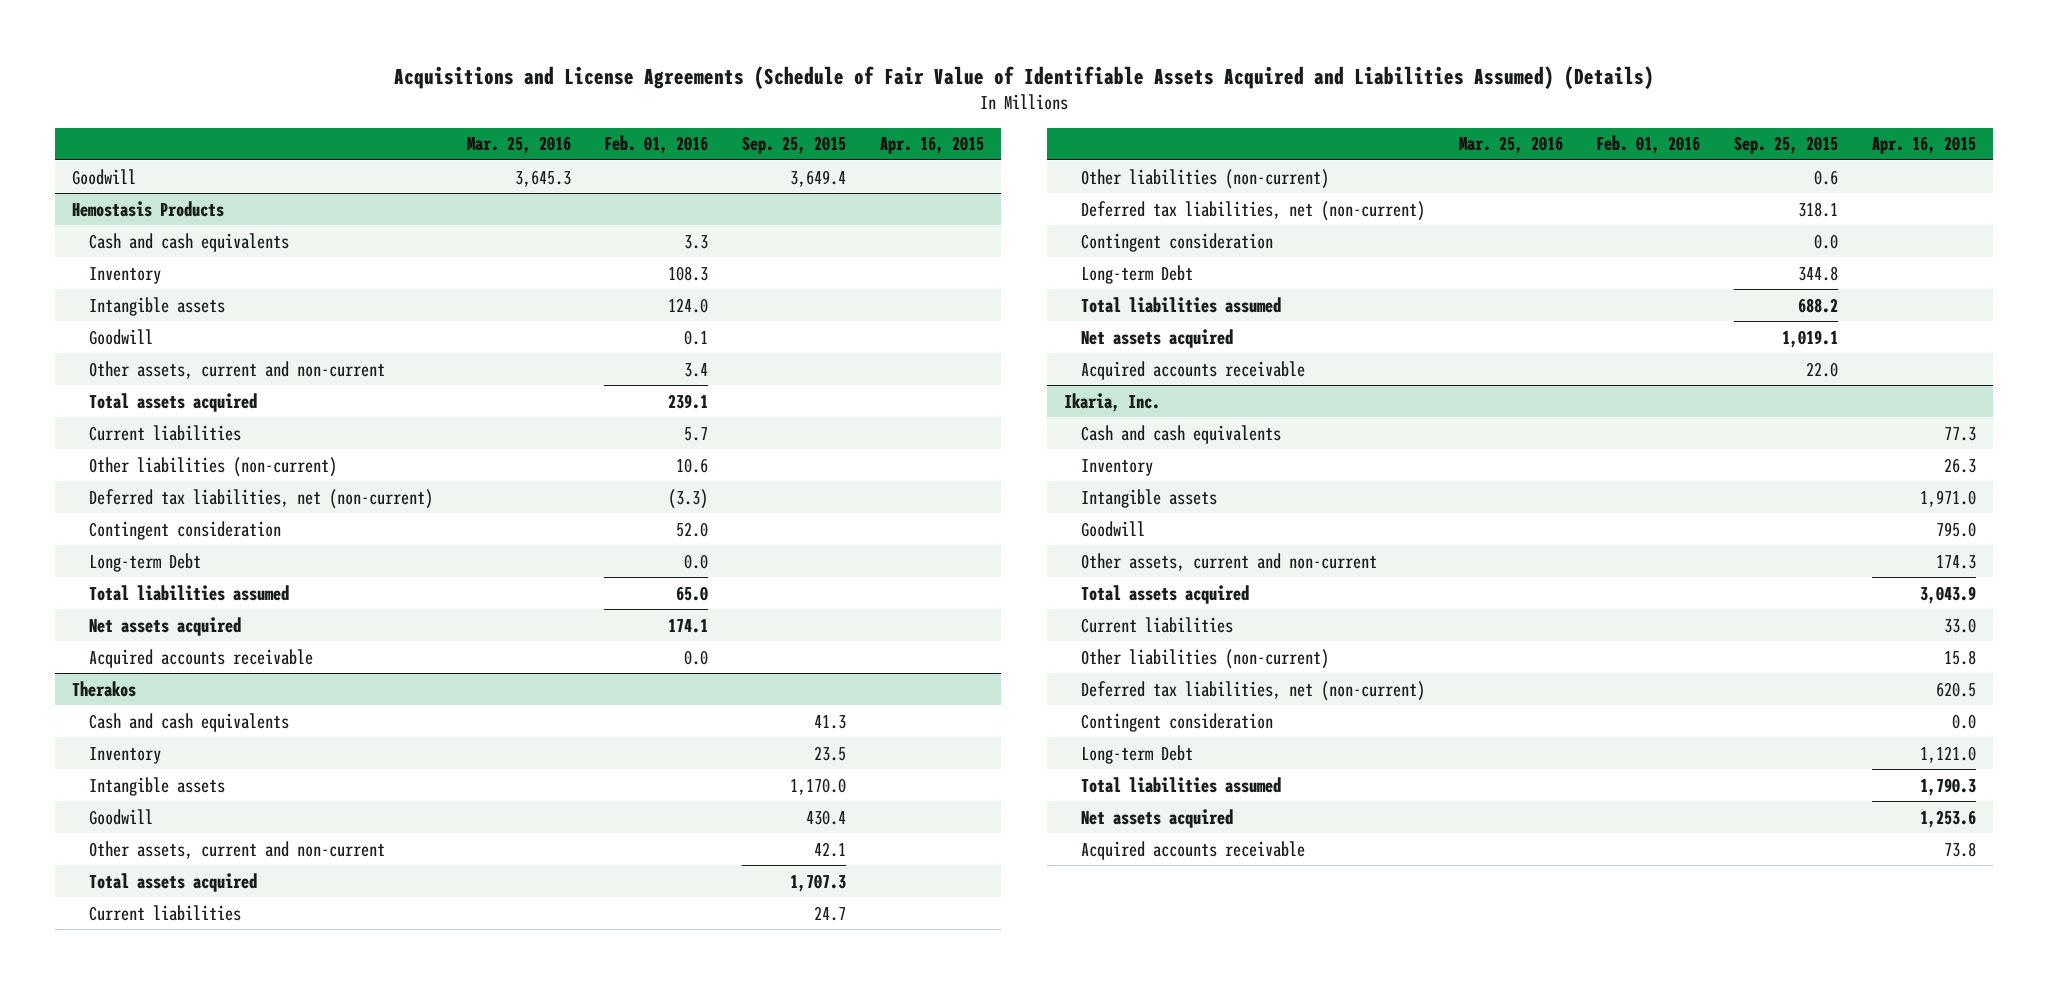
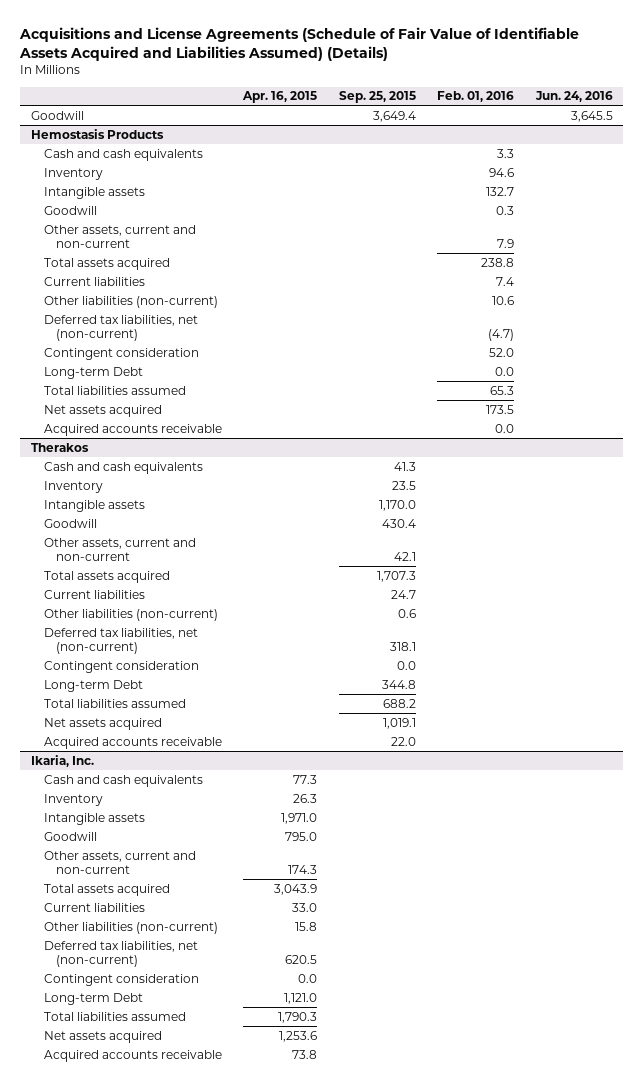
[466,136,571,155] Mar. 25, 2016 -> none
none -> [534,91,613,103] Jun. 24, 2016
[668,265,709,281] 108.3 -> [489,167,515,177] 94.6
[668,297,709,313] 124.0 -> [486,186,515,196] 132.7
[684,329,709,345] 0.1 -> [496,205,515,215] 0.3
[684,362,709,377] 3.4 -> [497,238,515,248] 7.9
[668,393,709,409] 239.1 -> [481,257,515,267] 238.8
[684,426,709,441] 5.7 -> [496,276,515,286] 7.4
[668,488,709,509] (3.3) -> [488,328,515,341] (4.7)
[676,585,709,601] 65.0 -> [490,385,515,395] 65.3
[668,618,709,633] 174.1 -> [486,404,515,414] 173.5

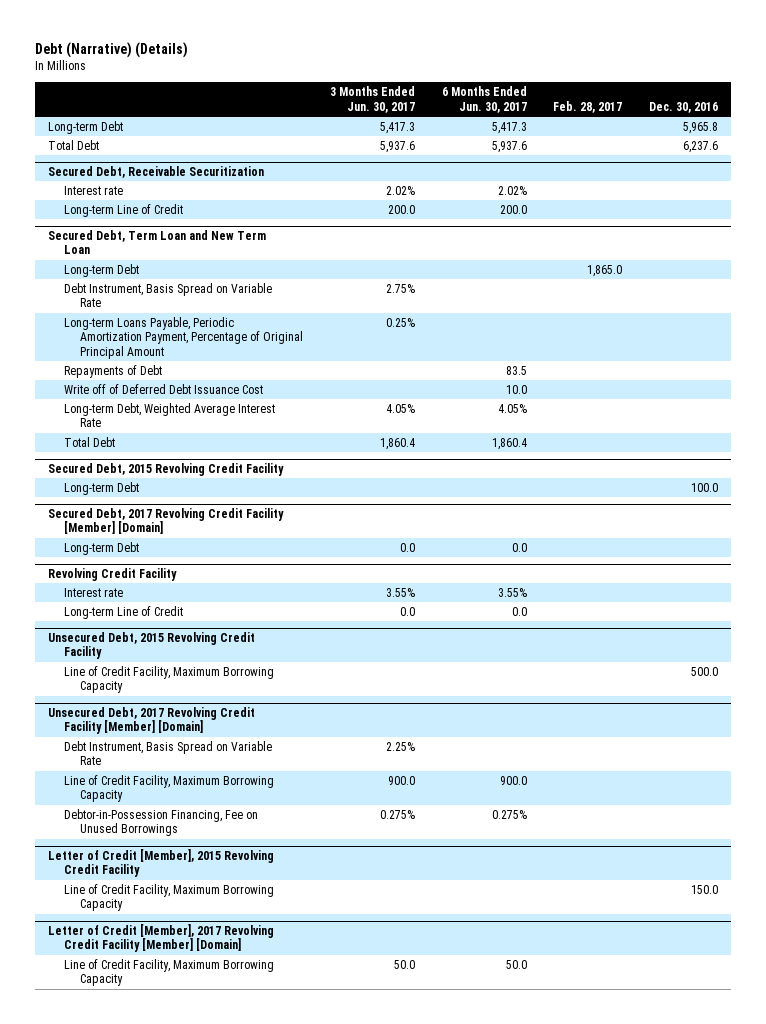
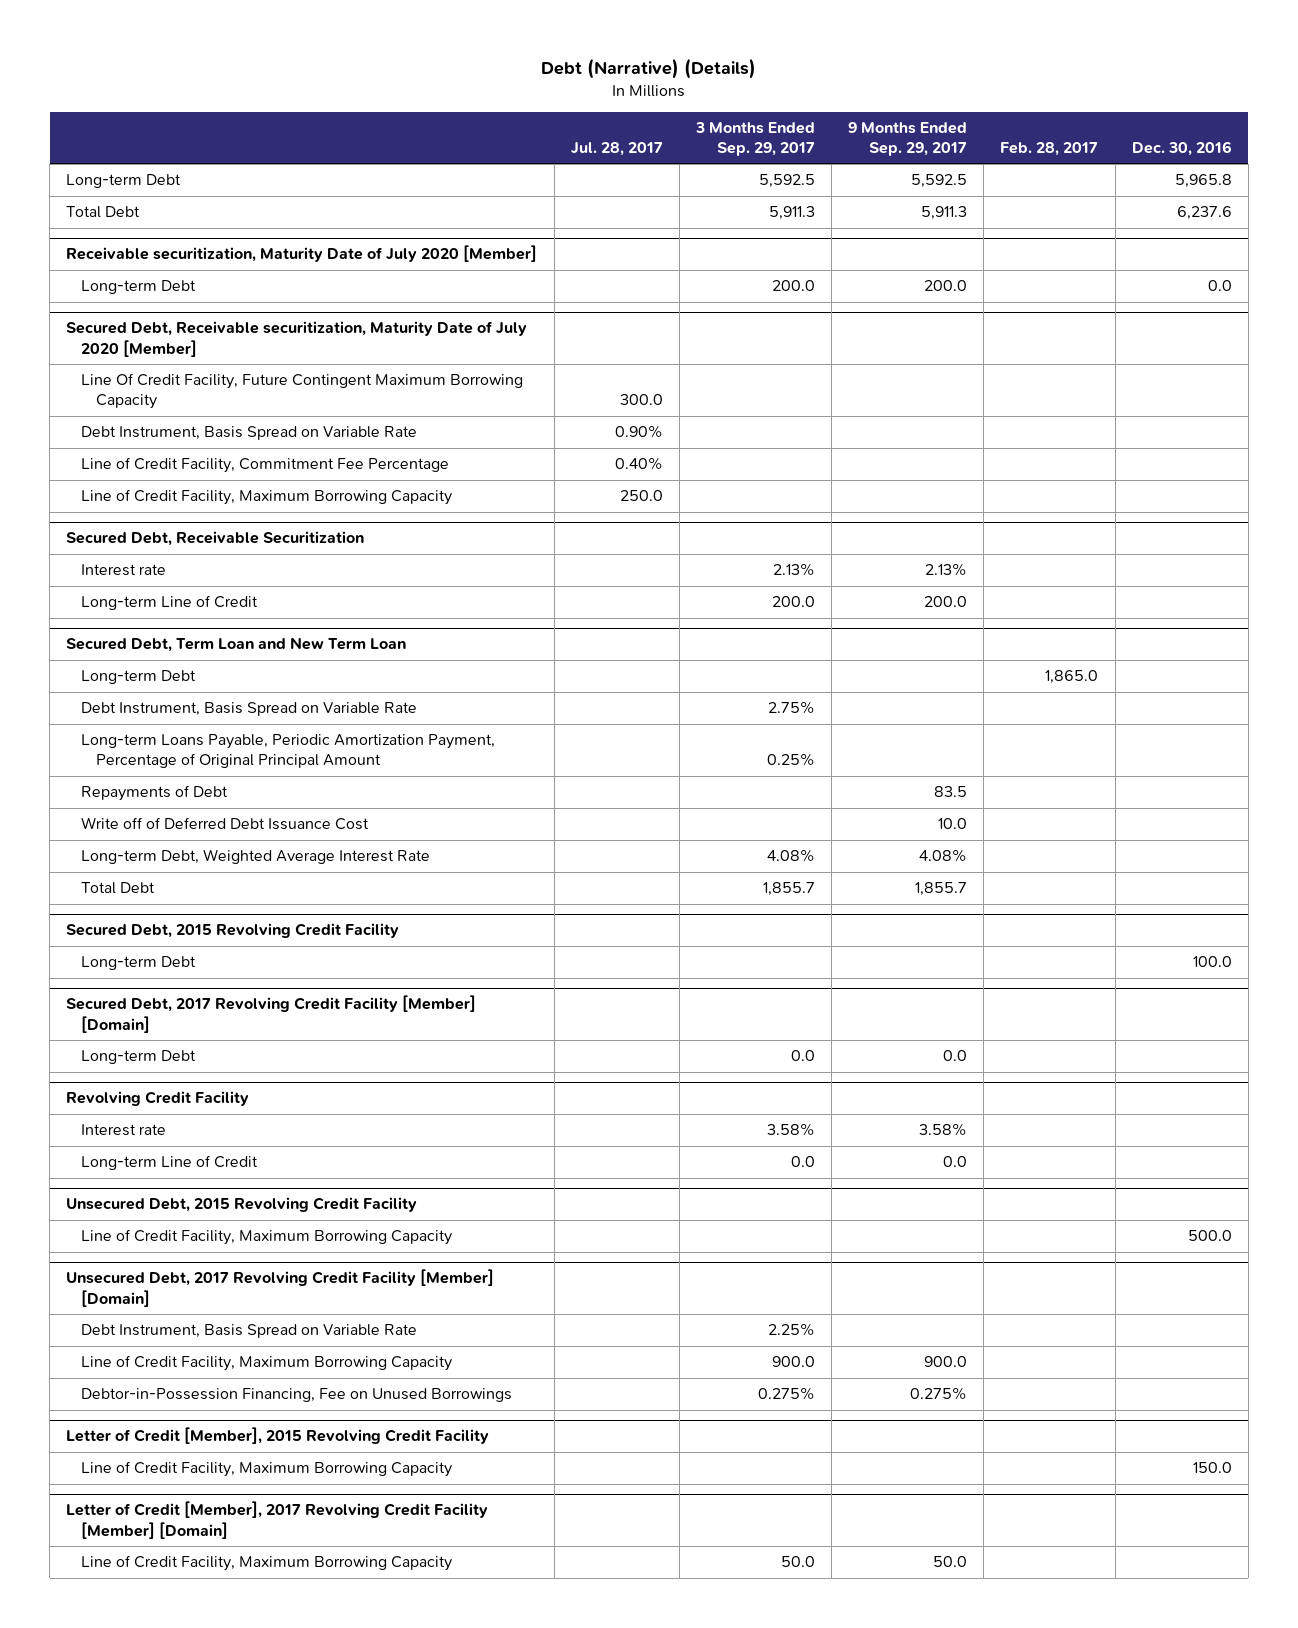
[330,86,416,113] 3 Months Ended Jun. 30, 2017 -> none
[441,86,527,113] 6 Months Ended Jun. 30, 2017 -> none
none -> [570,142,663,157] Jul. 28, 2017
none -> [694,121,815,157] 3 Months Ended Sep. 29, 2017
none -> [848,121,968,157] 9 Months Ended Sep. 29, 2017
none -> [66,245,538,263] Receivable securitization, Maturity Date of July 2020 [Member]
none -> [81,280,197,295] Long-term Debt
none -> [66,321,528,357] Secured Debt, Receivable securitization, Maturity Date of July 2020 [Member]
none -> [81,373,524,410] Line Of Credit Facility, Future Contingent Maximum Borrowing Capacity
none -> [81,426,418,441] Debt Instrument, Basis Spread on Variable Rate
none -> [81,457,450,474] Line of Credit Facility, Commitment Fee Percentage
none -> [81,489,453,506] Line of Credit Facility, Maximum Borrowing Capacity

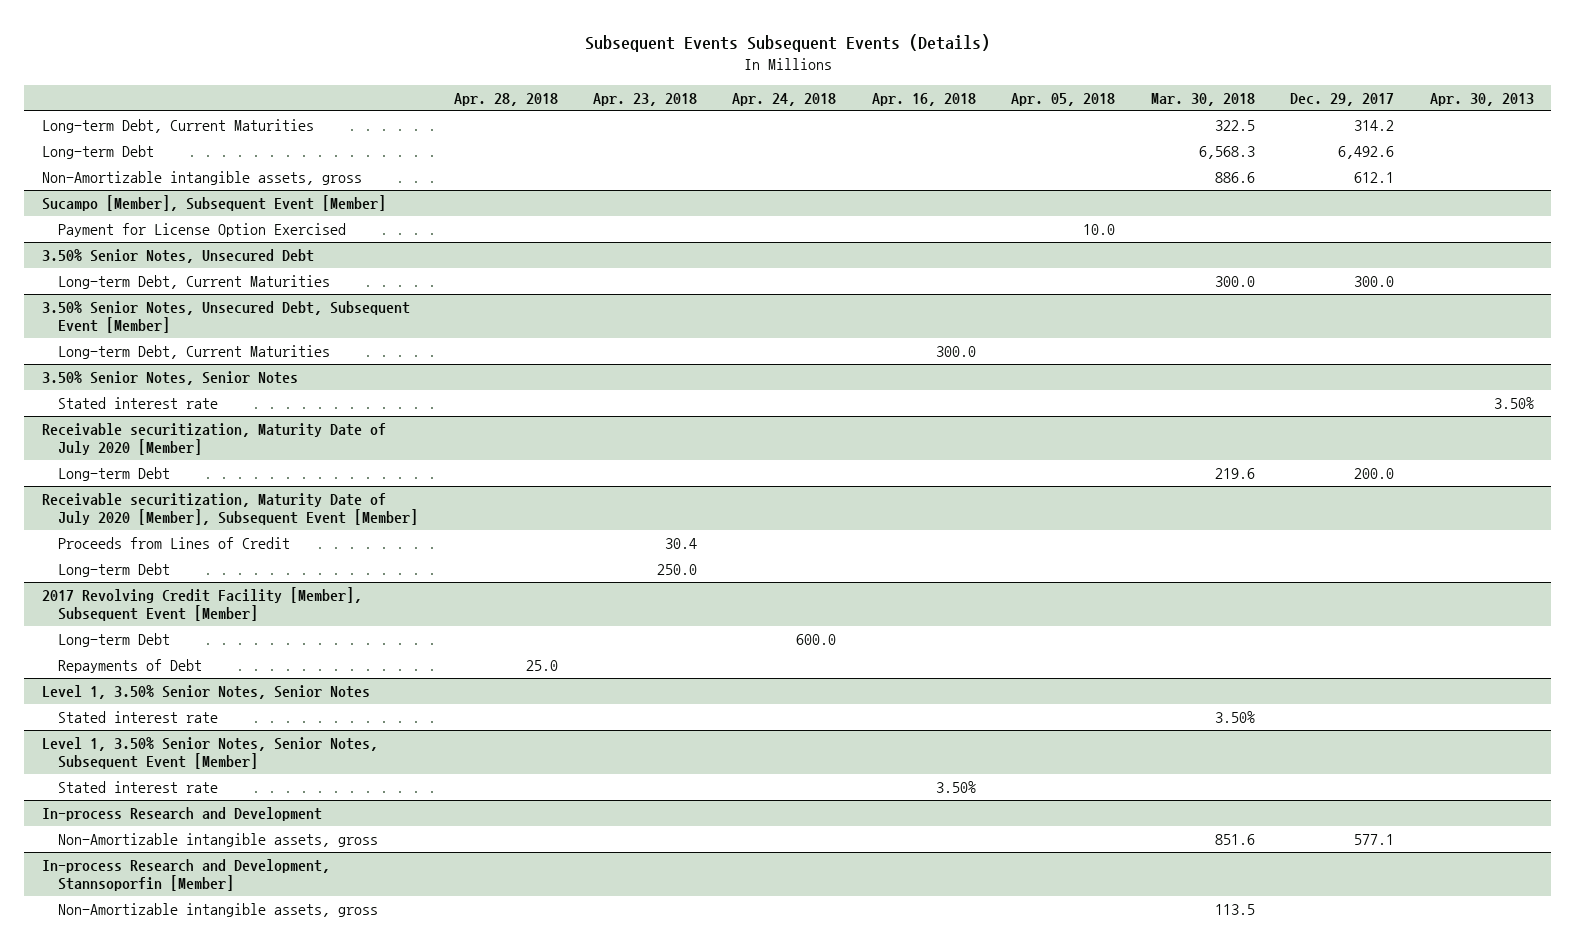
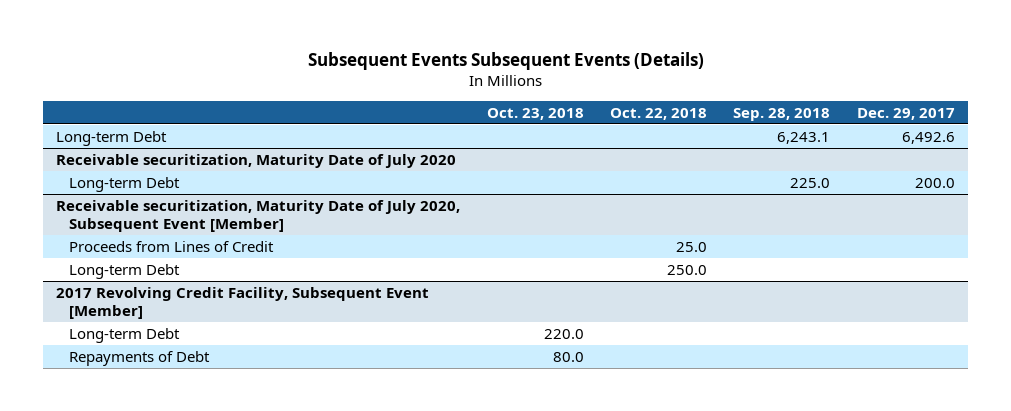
[453,92,558,106] Apr. 28, 2018 -> none
[593,92,698,106] Apr. 23, 2018 -> none
[732,92,837,106] Apr. 24, 2018 -> none
[871,92,976,106] Apr. 16, 2018 -> none
[1011,92,1116,106] Apr. 05, 2018 -> none
[1150,92,1255,106] Mar. 30, 2018 -> none
[1429,92,1534,106] Apr. 30, 2013 -> none
none -> [486,108,584,121] Oct. 23, 2018
none -> [610,108,708,121] Oct. 22, 2018
none -> [733,108,831,122] Sep. 28, 2018
[41,118,314,133] Long-term Debt, Current Maturities -> none
[41,170,362,185] Non-Amortizable intangible assets, gross -> none
[41,194,386,211] Sucampo [Member], Subsequent Event [Member] -> none
[58,222,347,237] Payment for License Option Exercised -> none
[41,248,314,263] 3.50% Senior Notes, Unsecured Debt -> none
[58,274,331,289] Long-term Debt, Current Maturities -> none
[41,300,410,334] 3.50% Senior Notes, Unsecured Debt, Subsequent Event [Member] -> none
[58,344,331,359] Long-term Debt, Current Maturities -> none
[41,370,298,385] 3.50% Senior Notes, Senior Notes -> none
[58,396,219,409] Stated interest rate -> none
[41,422,386,456] Receivable securitization, Maturity Date of July 2020 [Member] -> [56,153,457,168] Receivable securitization, Maturity Date of July 2020
[41,492,419,526] Receivable securitization, Maturity Date of July 2020 [Member], Subsequent Event [Member] -> [56,199,461,232] Receivable securitization, Maturity Date of July 2020, Subsequent Event [Member]
[41,586,362,622] 2017 Revolving Credit Facility [Member], Subsequent Event [Member] -> [56,286,430,319] 2017 Revolving Credit Facility, Subsequent Event [Member]
[41,684,370,699] Level 1, 3.50% Senior Notes, Senior Notes -> none
[58,710,219,723] Stated interest rate -> none
[41,736,378,770] Level 1, 3.50% Senior Notes, Senior Notes, Subsequent Event [Member] -> none
[58,780,219,793] Stated interest rate -> none
[41,806,322,821] In-process Research and Development -> none
[58,832,379,847] Non-Amortizable intangible assets, gross -> none
[41,858,330,892] In-process Research and Development, Stannsoporfin [Member] -> none
[58,902,379,917] Non-Amortizable intangible assets, gross -> none

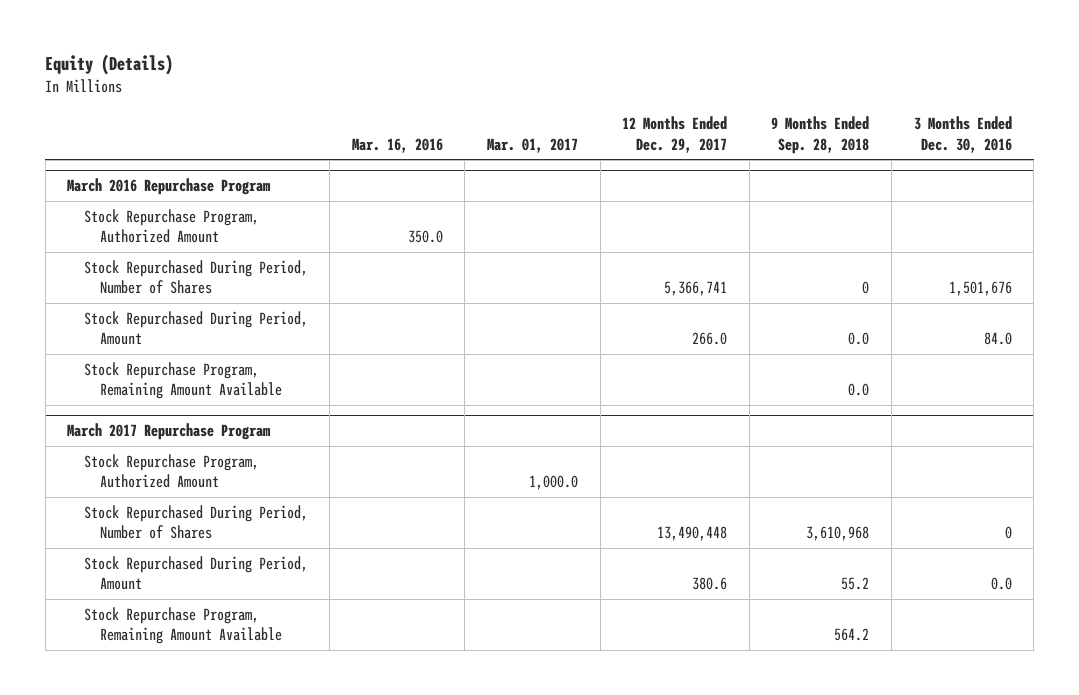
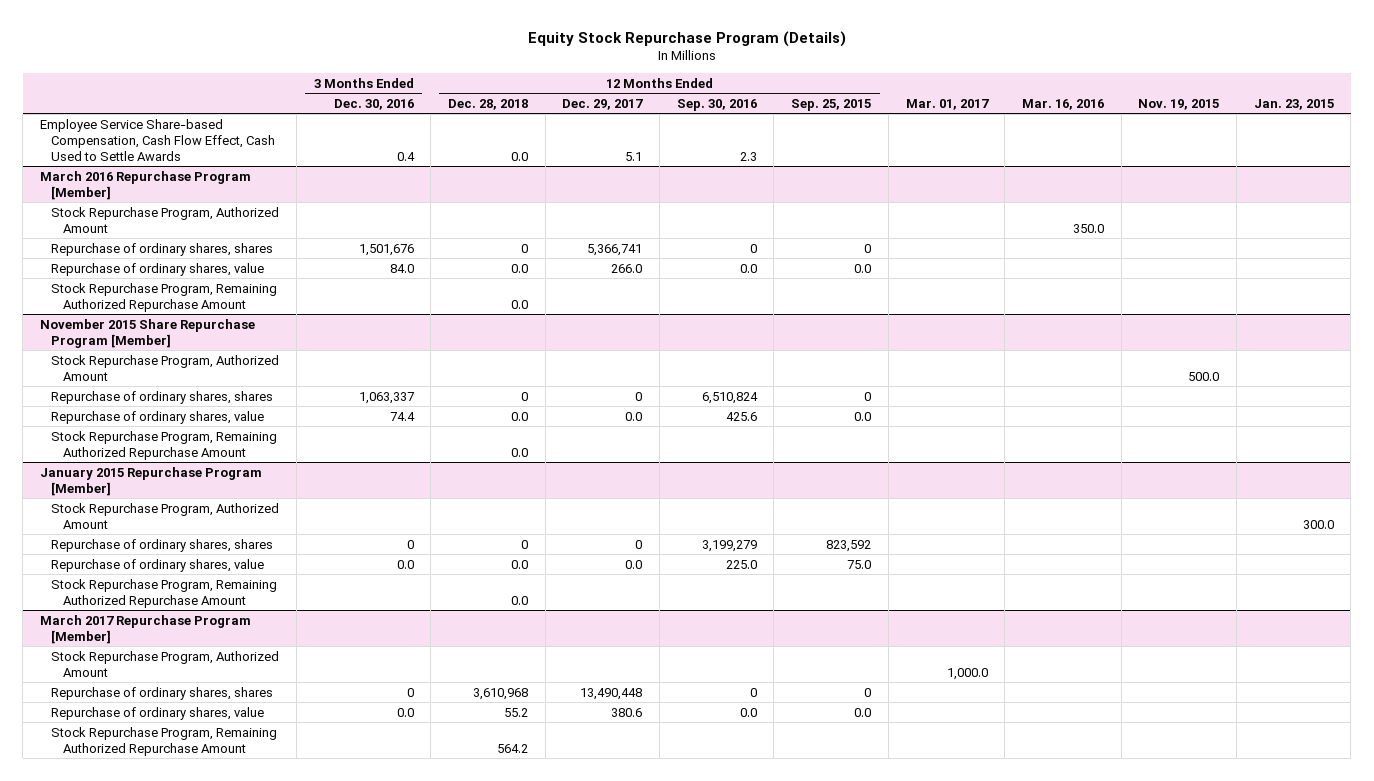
[45,54,174,76] Equity (Details) -> [527,30,846,47] Equity Stock Repurchase Program (Details)
[771,116,870,154] 9 Months Ended Sep. 28, 2018 -> none
none -> [447,99,528,111] Dec. 28, 2018
none -> [676,99,757,112] Sep. 30, 2016
none -> [791,99,872,112] Sep. 25, 2015
none -> [1138,99,1220,111] Nov. 19, 2015
none -> [1253,99,1334,111] Jan. 23, 2015
none -> [39,118,276,162] Employee Service Share-based Compensation, Cash Flow Effect, Cash Used to Settle Awards
[67,178,272,196] March 2016 Repurchase Program -> [39,170,251,200] March 2016 Repurchase Program [Member]
[83,259,308,295] Stock Repurchased During Period, Number of Shares -> [51,242,274,256] Repurchase of ordinary shares, shares
[83,310,308,346] Stock Repurchased During Period, Amount -> [51,262,265,276] Repurchase of ordinary shares, value
[83,361,282,400] Stock Repurchase Program, Remaining Amount Available -> [51,282,278,312] Stock Repurchase Program, Remaining Authorized Repurchase Amount
none -> [39,318,255,348] November 2015 Share Repurchase Program [Member]
none -> [51,354,280,381] Stock Repurchase Program, Authorized Amount
none -> [51,390,274,404] Repurchase of ordinary shares, shares
none -> [51,410,265,424] Repurchase of ordinary shares, value
none -> [51,430,278,460] Stock Repurchase Program, Remaining Authorized Repurchase Amount
none -> [39,466,262,496] January 2015 Repurchase Program [Member]
none -> [51,502,280,529] Stock Repurchase Program, Authorized Amount
none -> [51,538,274,552] Repurchase of ordinary shares, shares
none -> [51,558,265,572] Repurchase of ordinary shares, value
none -> [51,578,278,608] Stock Repurchase Program, Remaining Authorized Repurchase Amount
[67,423,272,441] March 2017 Repurchase Program -> [39,614,251,644] March 2017 Repurchase Program [Member]
[83,504,308,540] Stock Repurchased During Period, Number of Shares -> [51,686,274,700] Repurchase of ordinary shares, shares
[83,555,308,591] Stock Repurchased During Period, Amount -> [51,706,265,720] Repurchase of ordinary shares, value
[83,606,282,645] Stock Repurchase Program, Remaining Amount Available -> [51,726,278,756] Stock Repurchase Program, Remaining Authorized Repurchase Amount

